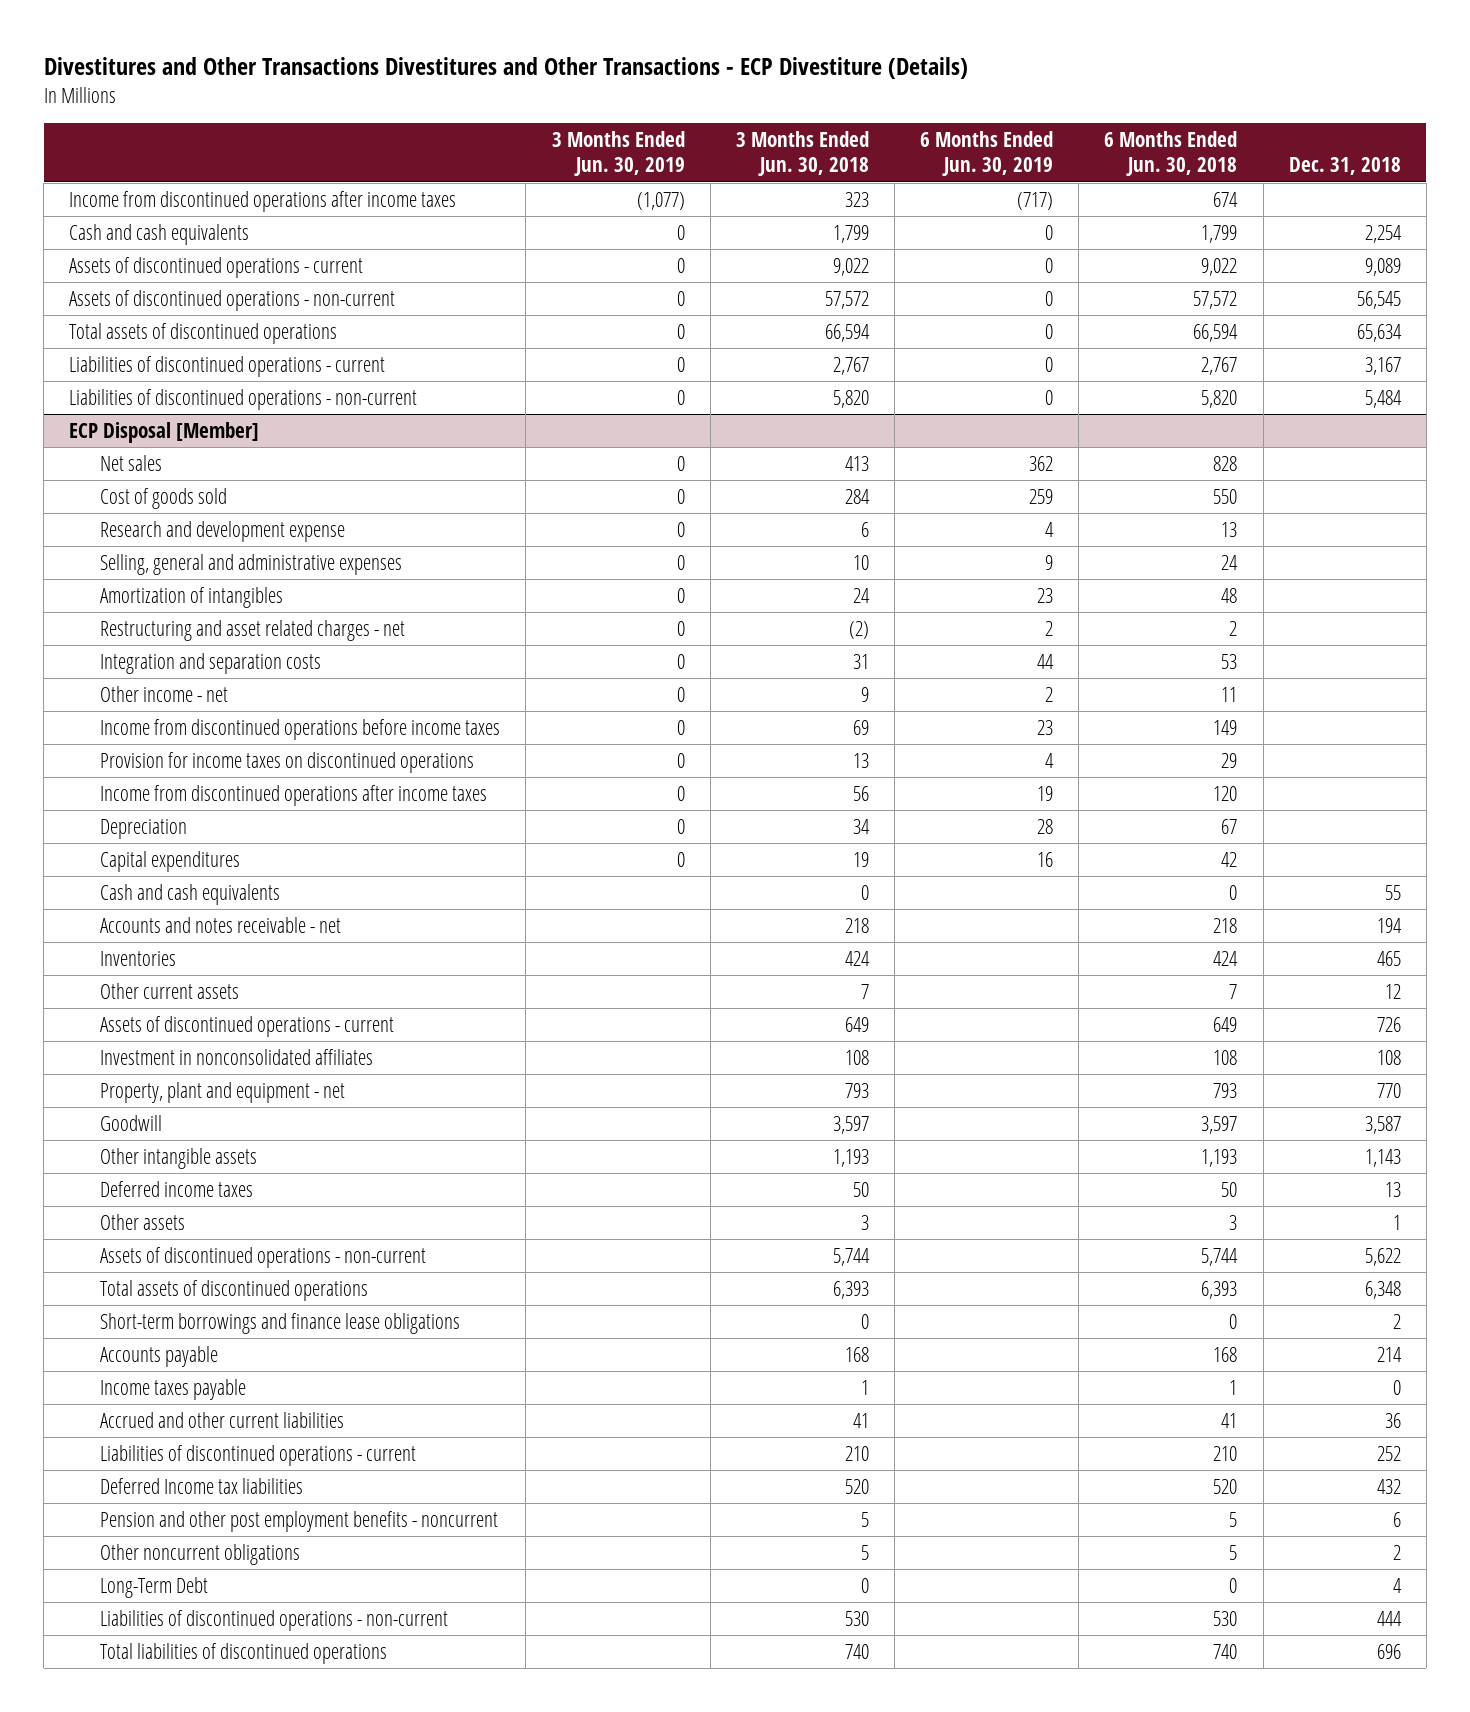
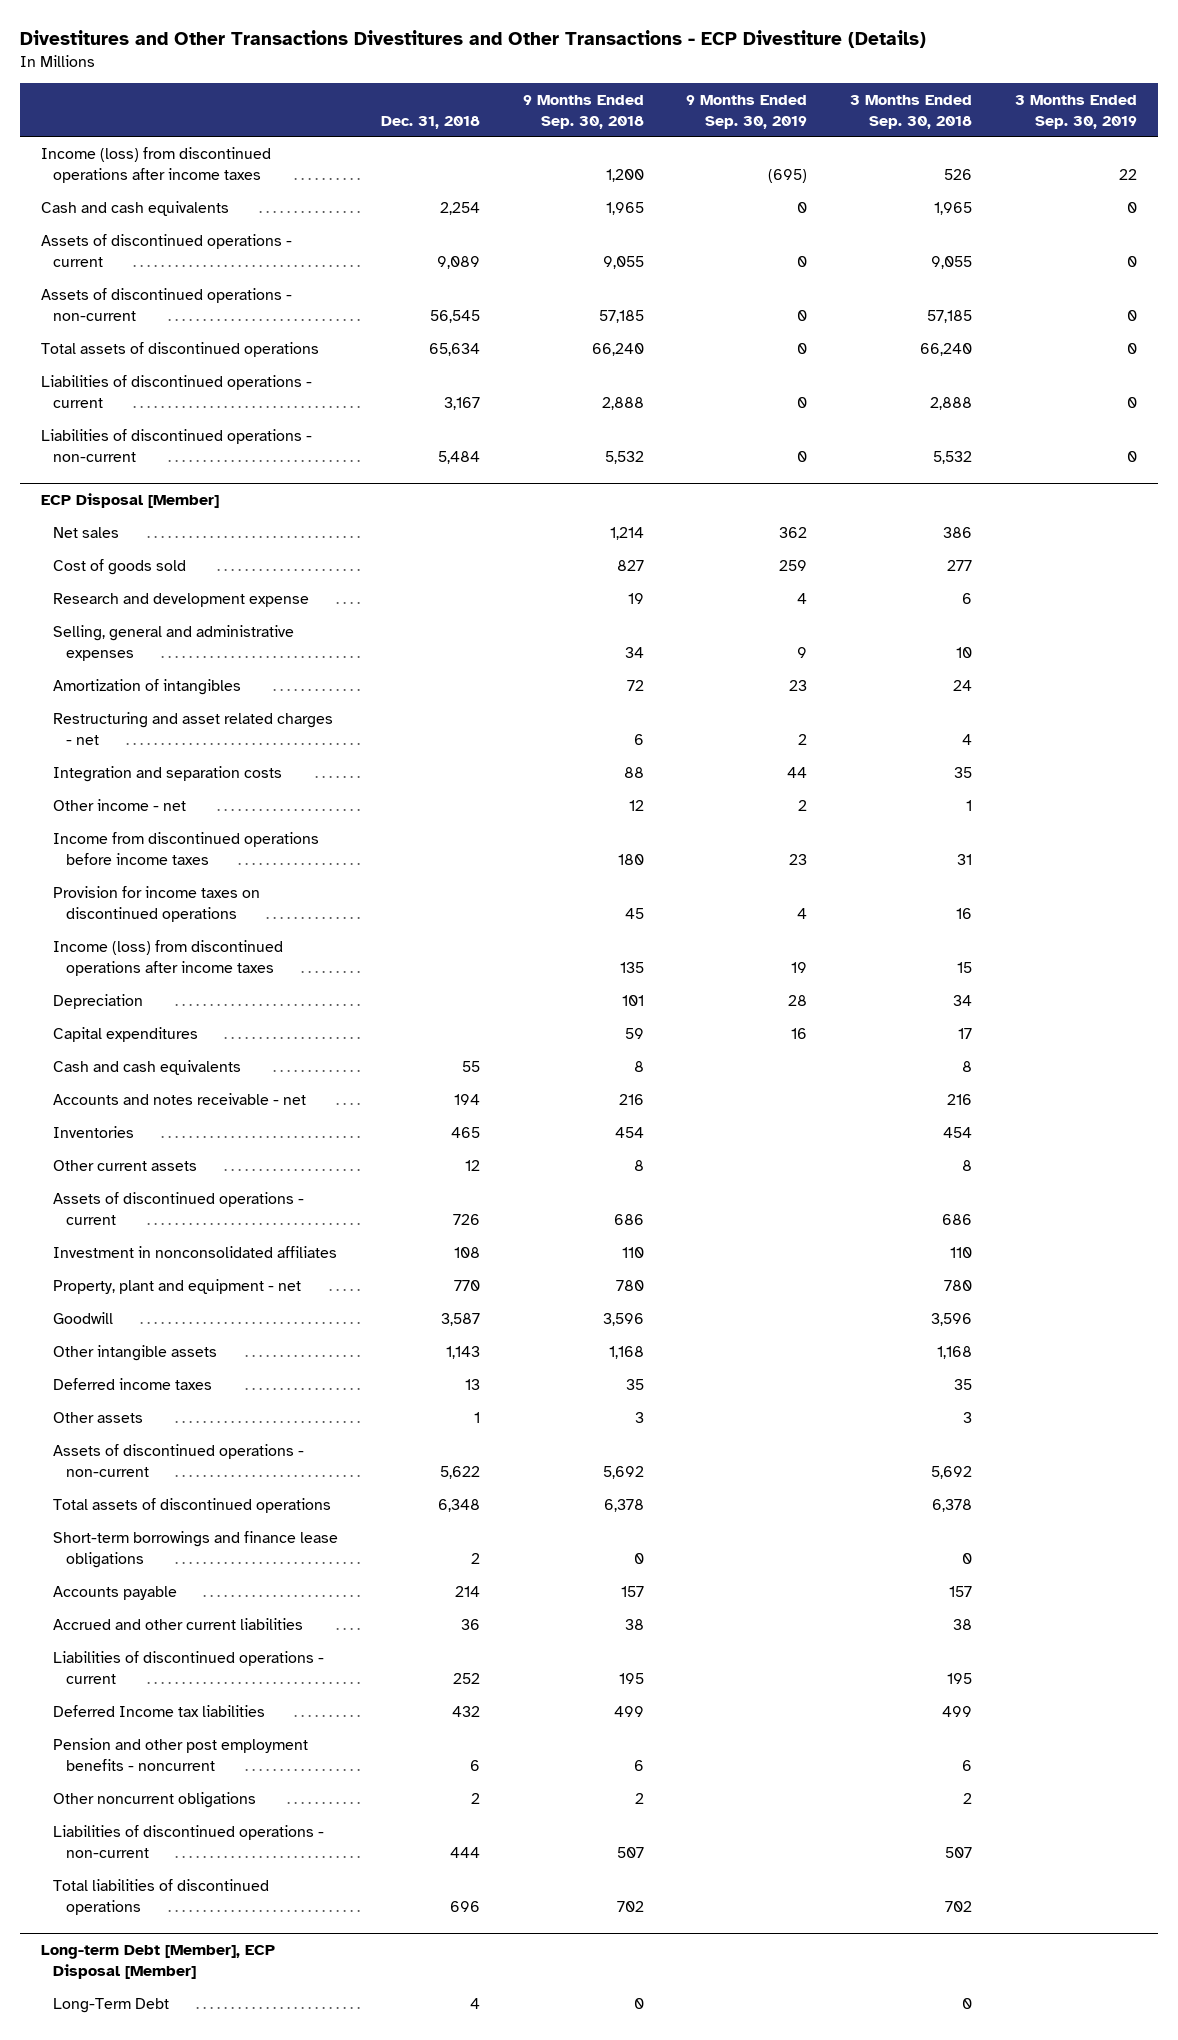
[551,131,685,177] 3 Months Ended Jun. 30, 2019 -> none
[735,131,869,177] 3 Months Ended Jun. 30, 2018 -> none
[920,131,1054,177] 6 Months Ended Jun. 30, 2019 -> none
[1104,131,1238,177] 6 Months Ended Jun. 30, 2018 -> none
none -> [522,94,644,129] 9 Months Ended Sep. 30, 2018
none -> [686,94,808,129] 9 Months Ended Sep. 30, 2019
none -> [850,94,973,129] 3 Months Ended Sep. 30, 2018
none -> [1014,94,1137,129] 3 Months Ended Sep. 30, 2019
[69,190,457,212] Income from discontinued operations after income taxes -> [41,146,272,183] Income (loss) from discontinued operations after income taxes
[100,784,488,806] Income from discontinued operations after income taxes -> [53,939,284,976] Income (loss) from discontinued operations after income taxes
[100,1378,247,1400] Income taxes payable -> none
[100,1576,209,1598] Long-Term Debt -> none
none -> [41,1945,276,1980] Long-term Debt [Member], ECP Disposal [Member]
none -> [53,1997,170,2013] Long-Term Debt

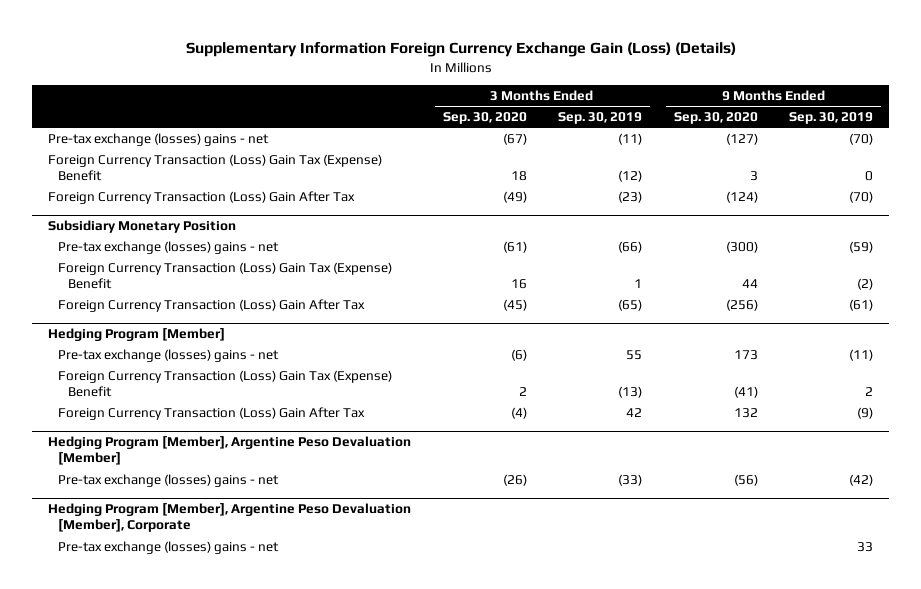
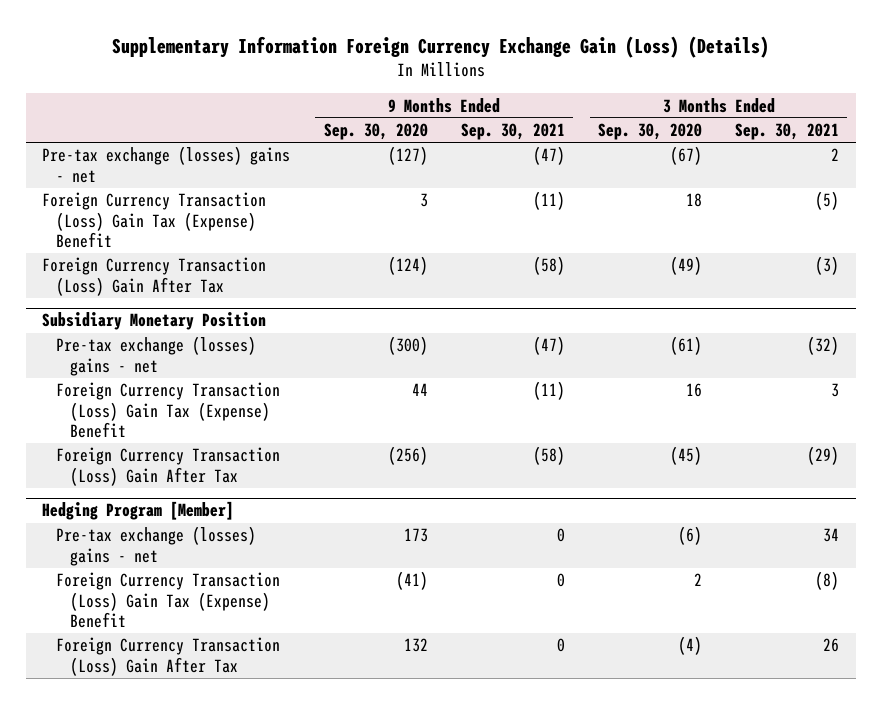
[558,112,643,125] Sep. 30, 2019 -> none
[789,112,874,125] Sep. 30, 2019 -> none
none -> [460,123,565,141] Sep. 30, 2021
none -> [735,123,840,141] Sep. 30, 2021
[48,436,412,466] Hedging Program [Member], Argentine Peso Devaluation [Member] -> none
[58,473,280,487] Pre-tax exchange (losses) gains - net -> none
[48,503,412,533] Hedging Program [Member], Argentine Peso Devaluation [Member], Corporate -> none
[58,540,280,554] Pre-tax exchange (losses) gains - net -> none

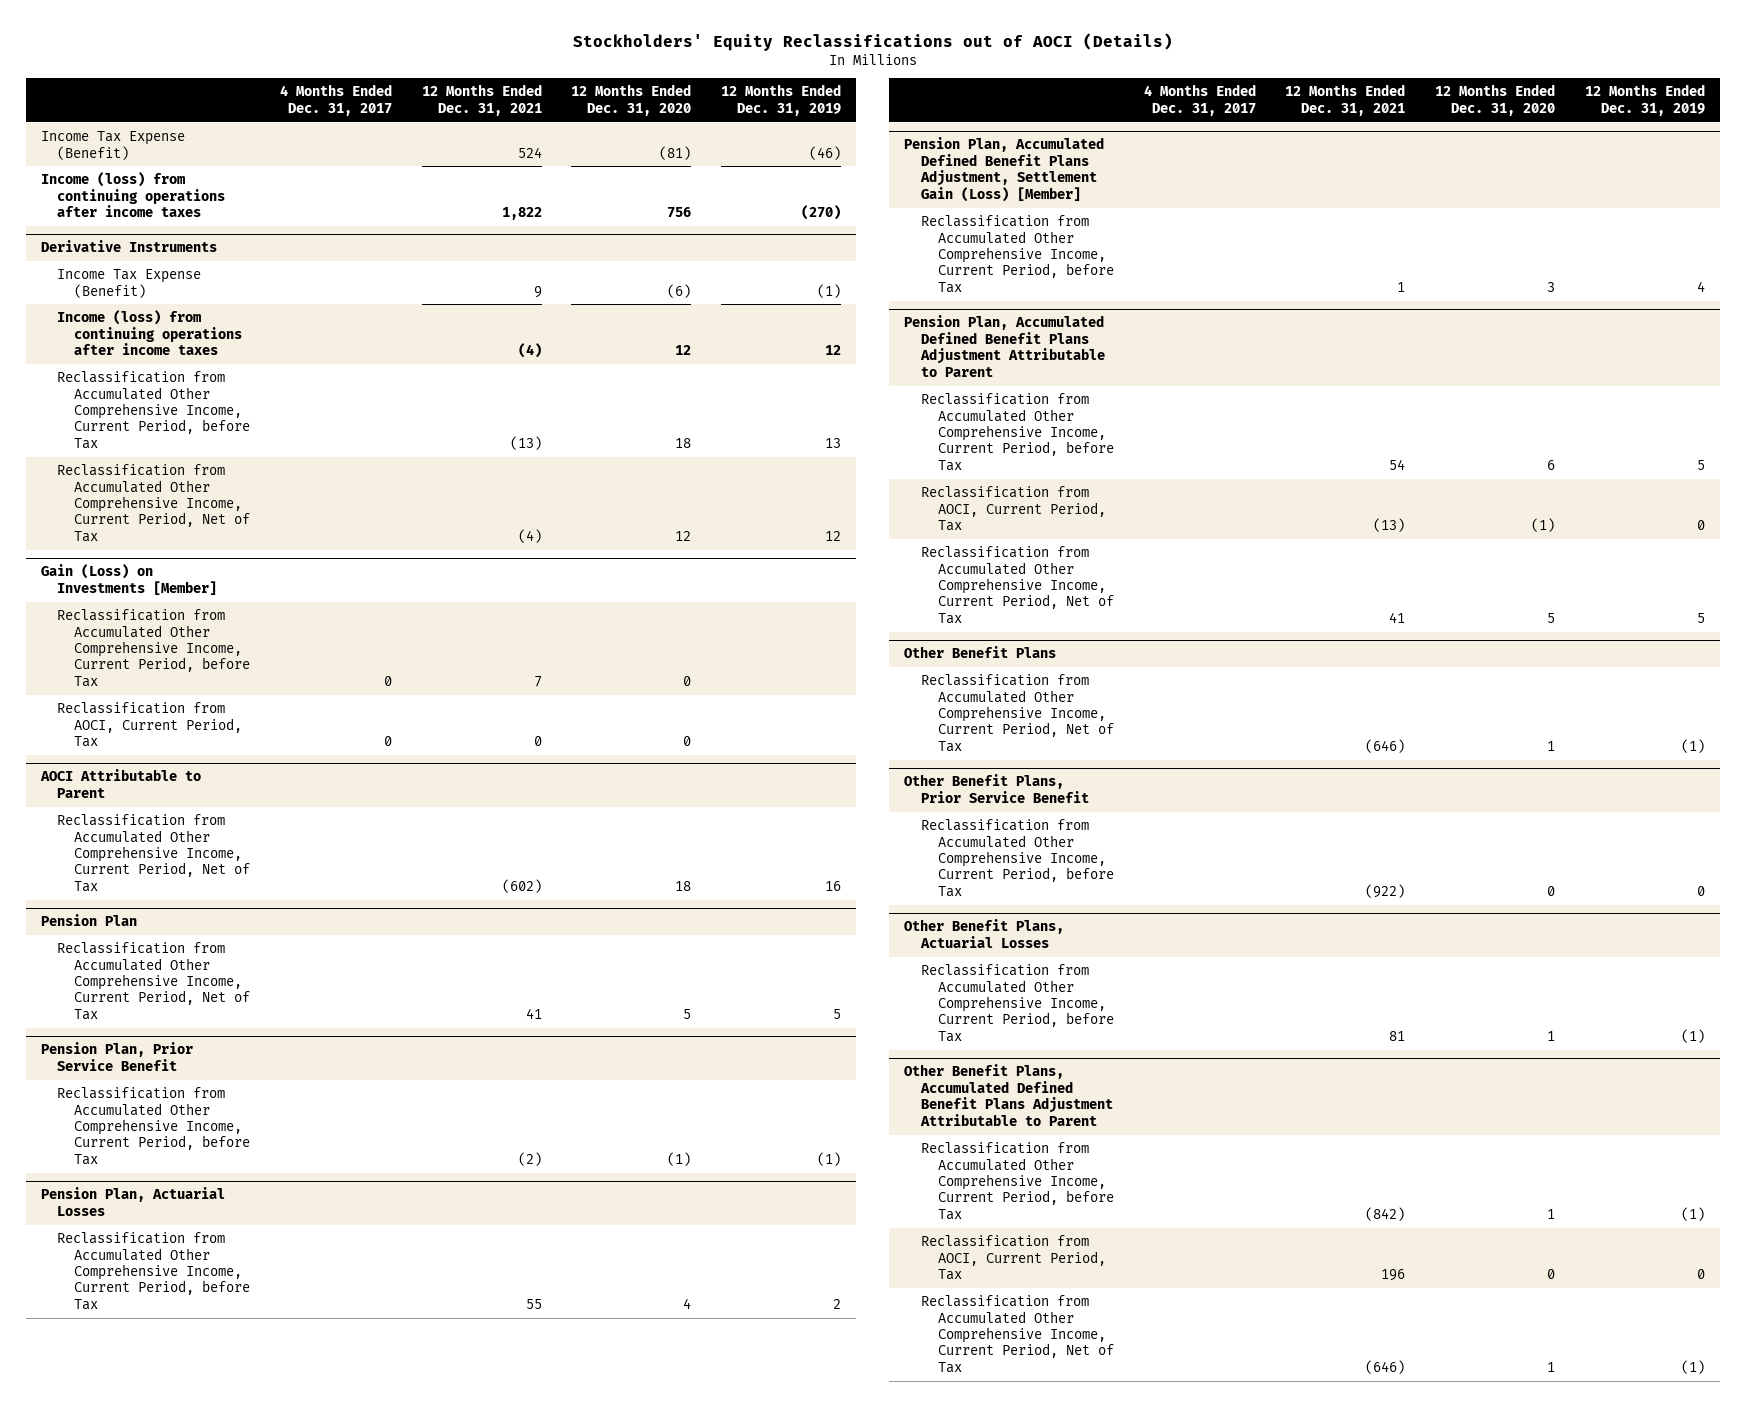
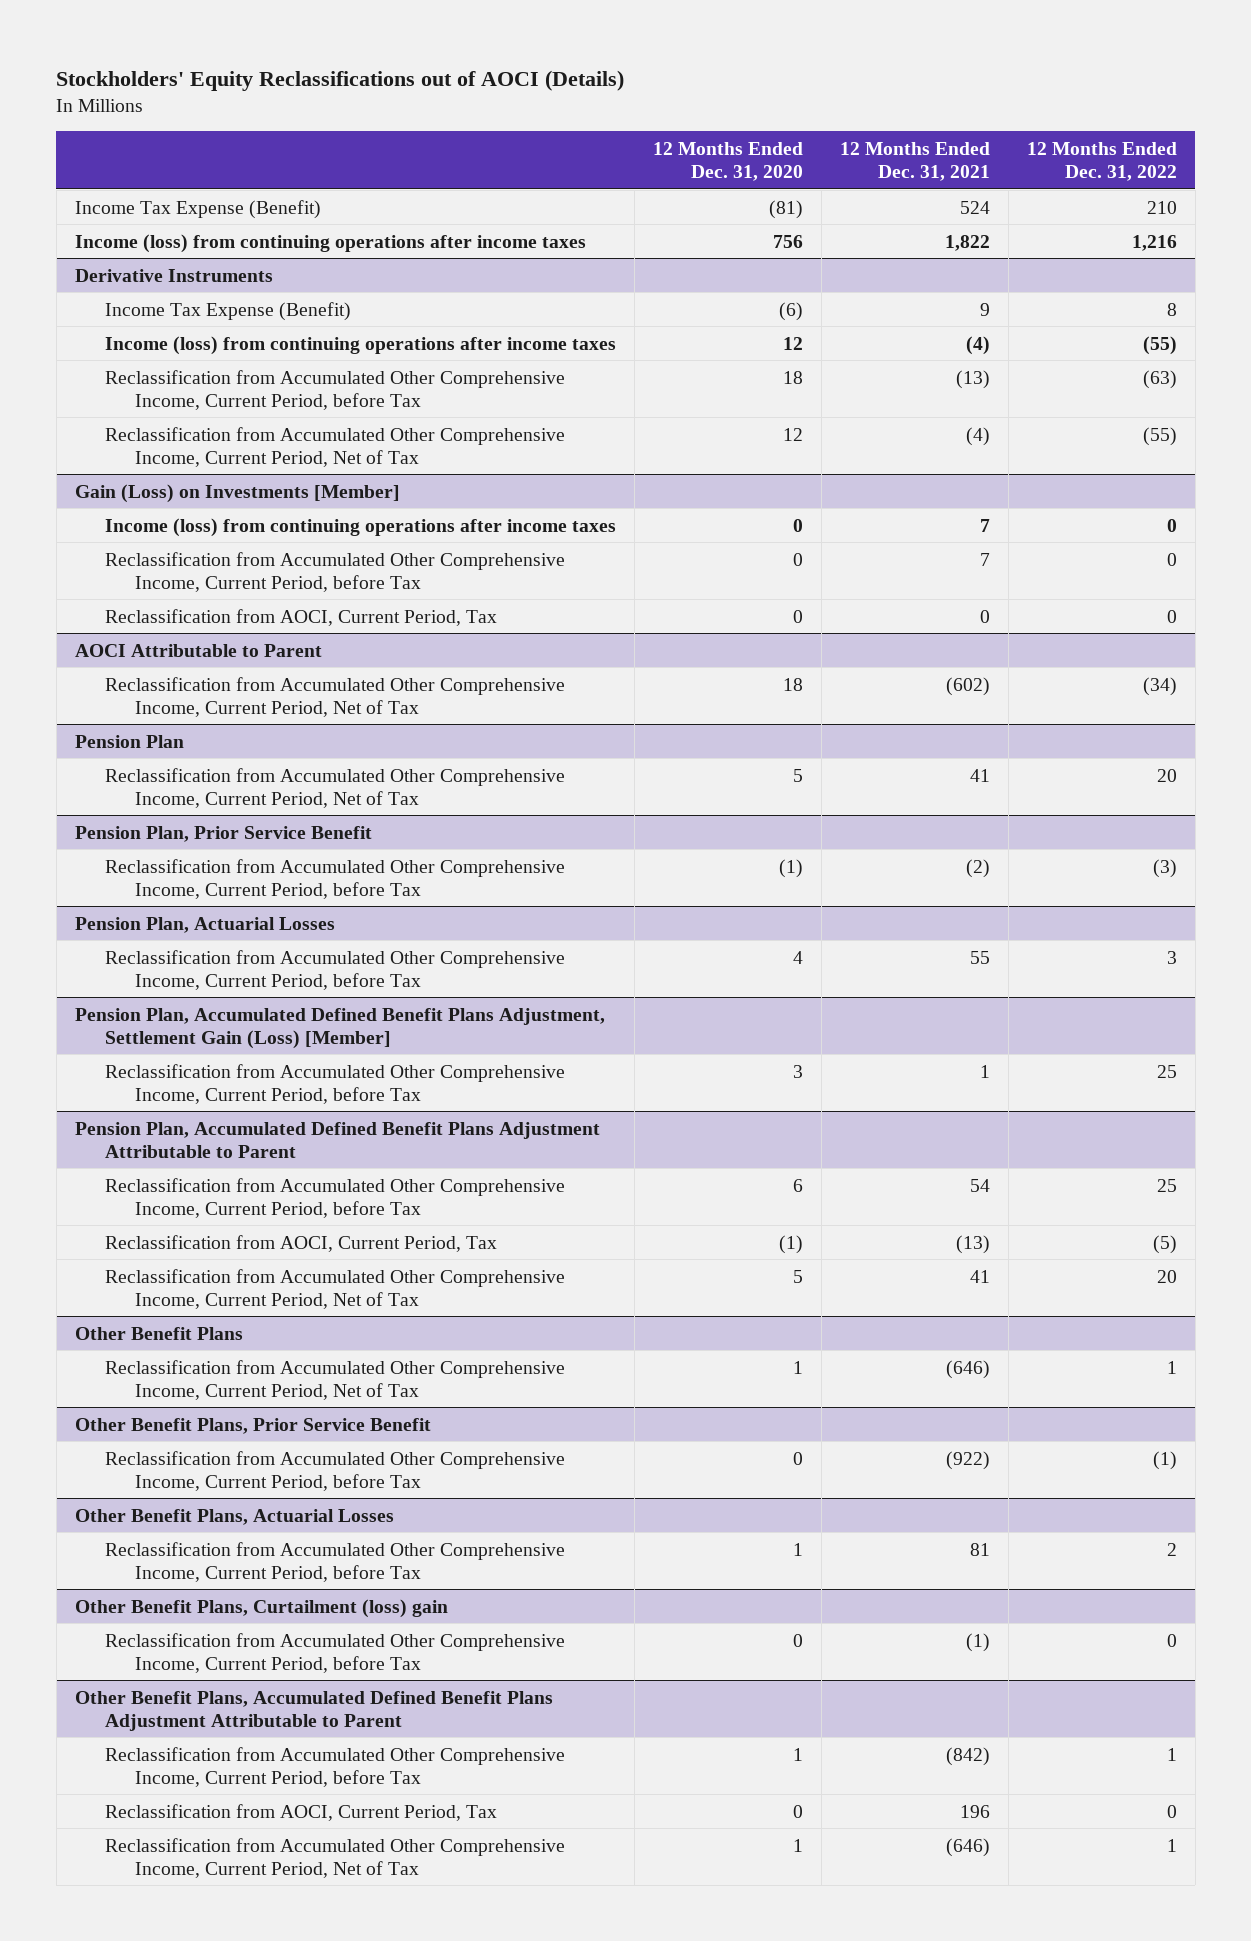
[279,84,392,116] 4 Months Ended Dec. 31, 2017 -> none
[721,84,842,116] 12 Months Ended Dec. 31, 2019 -> none
none -> [1026,142,1177,182] 12 Months Ended Dec. 31, 2022
none -> [104,517,616,537] Income (loss) from continuing operations after income taxes
none -> [74,1598,448,1618] Other Benefit Plans, Curtailment (loss) gain
none -> [104,1632,565,1673] Reclassification from Accumulated Other Comprehensive Income, Current Period, before Tax

